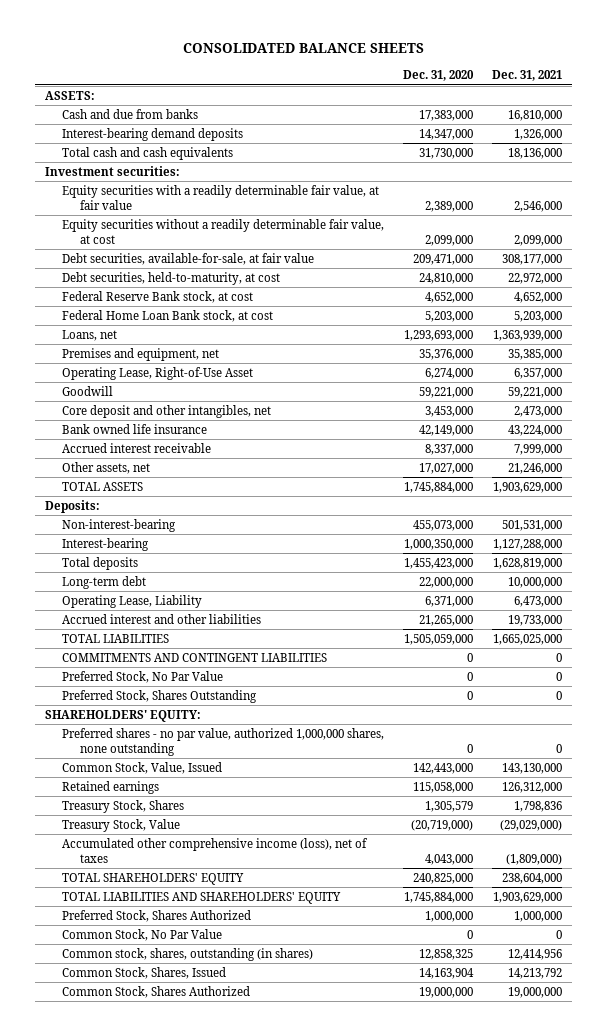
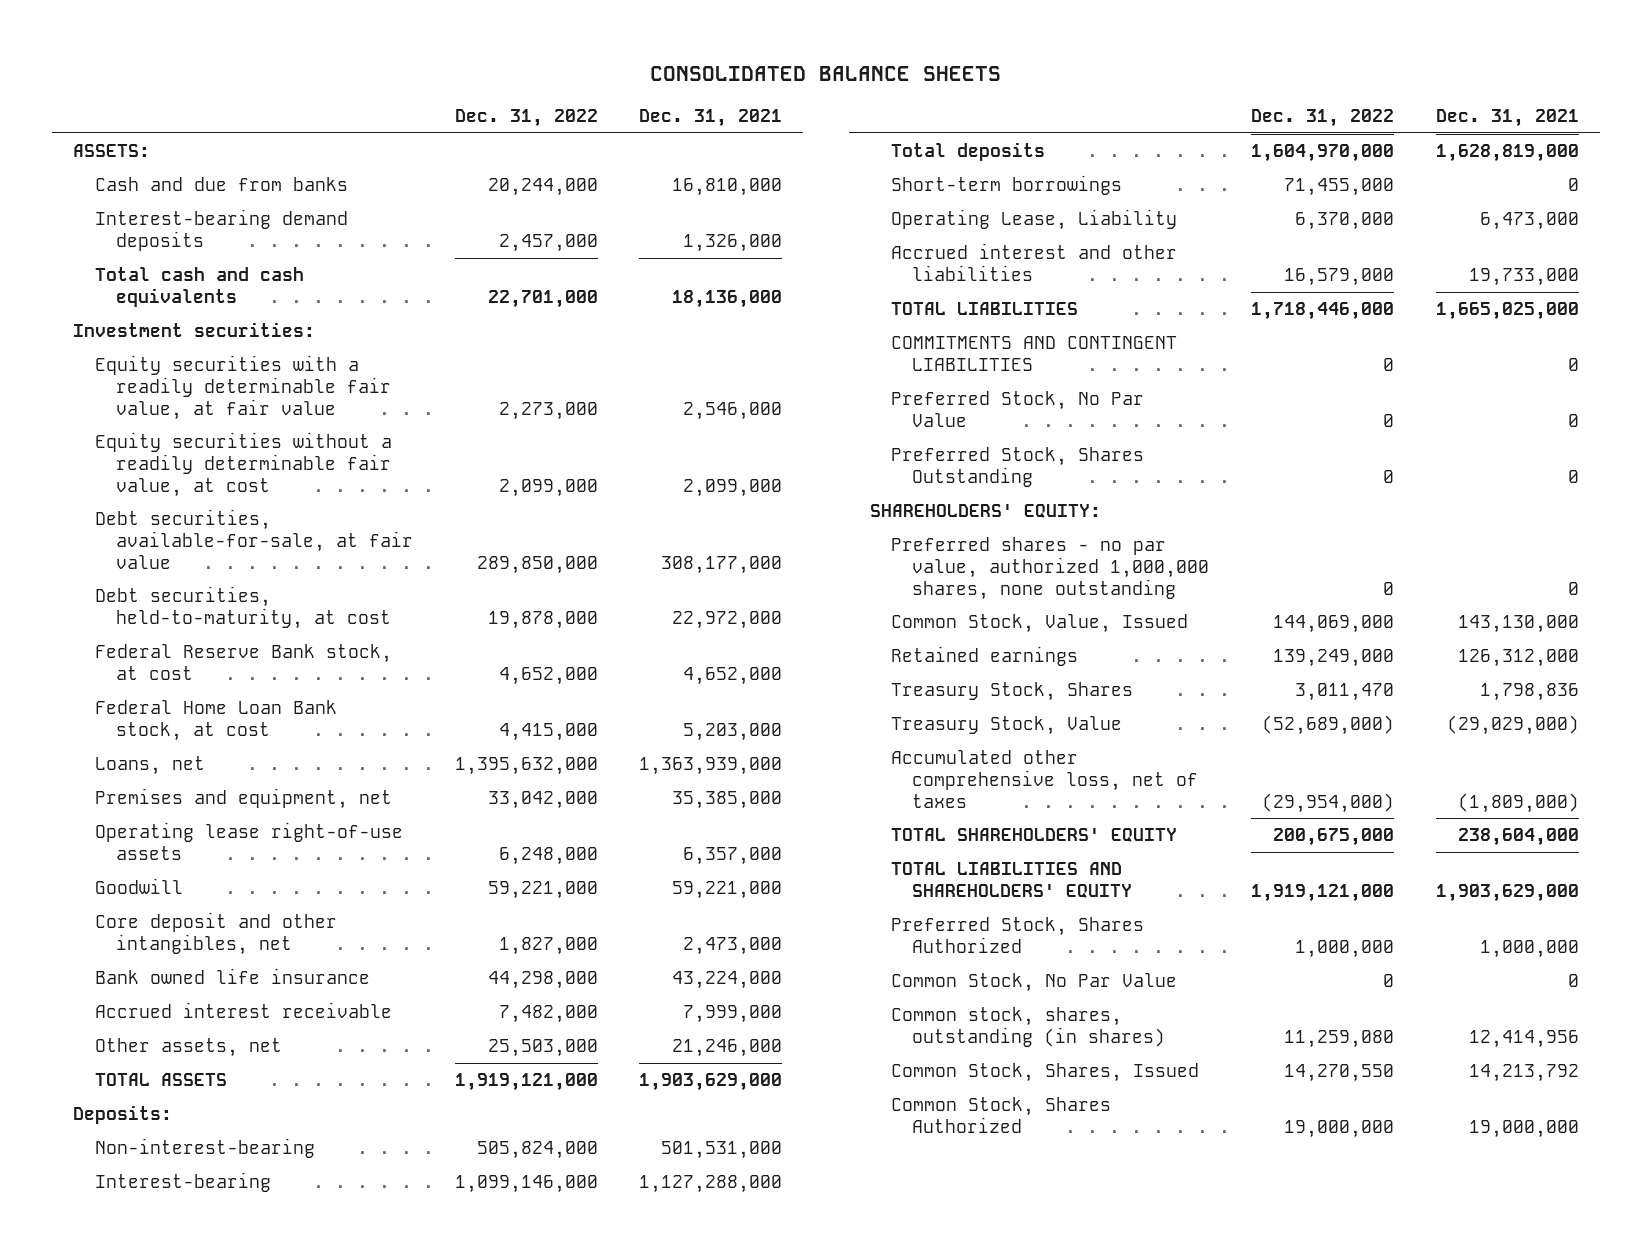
[403,70,475,82] Dec. 31, 2020 -> none
none -> [454,109,598,128] Dec. 31, 2022
[62,366,254,380] Operating Lease, Right-of-Use Asset -> [94,822,403,861] Operating lease right-of-use assets
[62,575,147,589] Long-term debt -> none
none -> [890,175,1122,196] Short-term borrowings
[62,837,369,863] Accumulated other comprehensive income (loss), net of taxes -> [890,750,1199,808] Accumulated other comprehensive loss, net of taxes

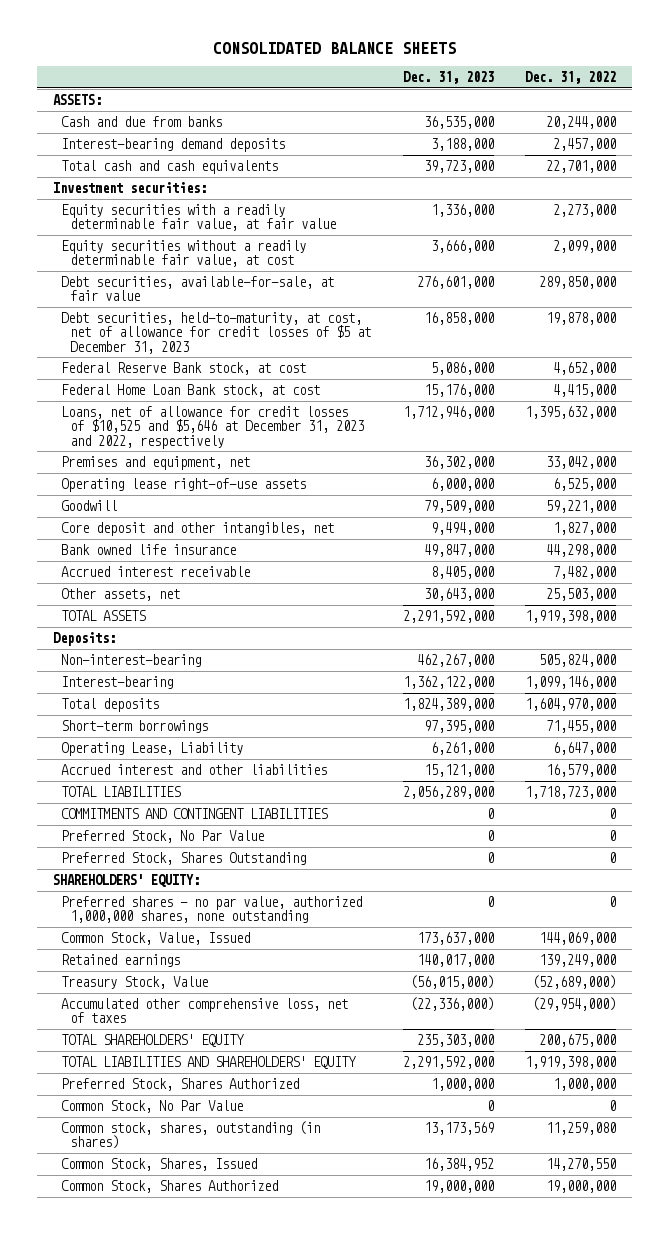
[639,109,783,128] Dec. 31, 2021 -> none
none -> [402,70,494,84] Dec. 31, 2023
[94,586,391,630] Debt securities, held-to-maturity, at cost -> [61,312,372,354] Debt securities, held-to-maturity, at cost, net of allowance for credit losses of $5 at December 31, 2023
[94,756,205,776] Loans, net -> [61,406,365,449] Loans, net of allowance for credit losses of $10,525 and $5,646 at December 31, 2023 and 2022, respectively
[498,847,598,866] 6,248,000 -> [553,478,617,492] 6,525,000
[454,1073,598,1092] 1,919,121,000 -> [525,610,617,624] 1,919,398,000
[1294,212,1394,231] 6,370,000 -> [553,742,617,756] 6,647,000
[1250,302,1394,321] 1,718,446,000 -> [525,786,617,800] 1,718,723,000
[890,682,1133,702] Treasury Stock, Shares -> none
[1250,884,1394,903] 1,919,121,000 -> [525,1056,617,1070] 1,919,398,000

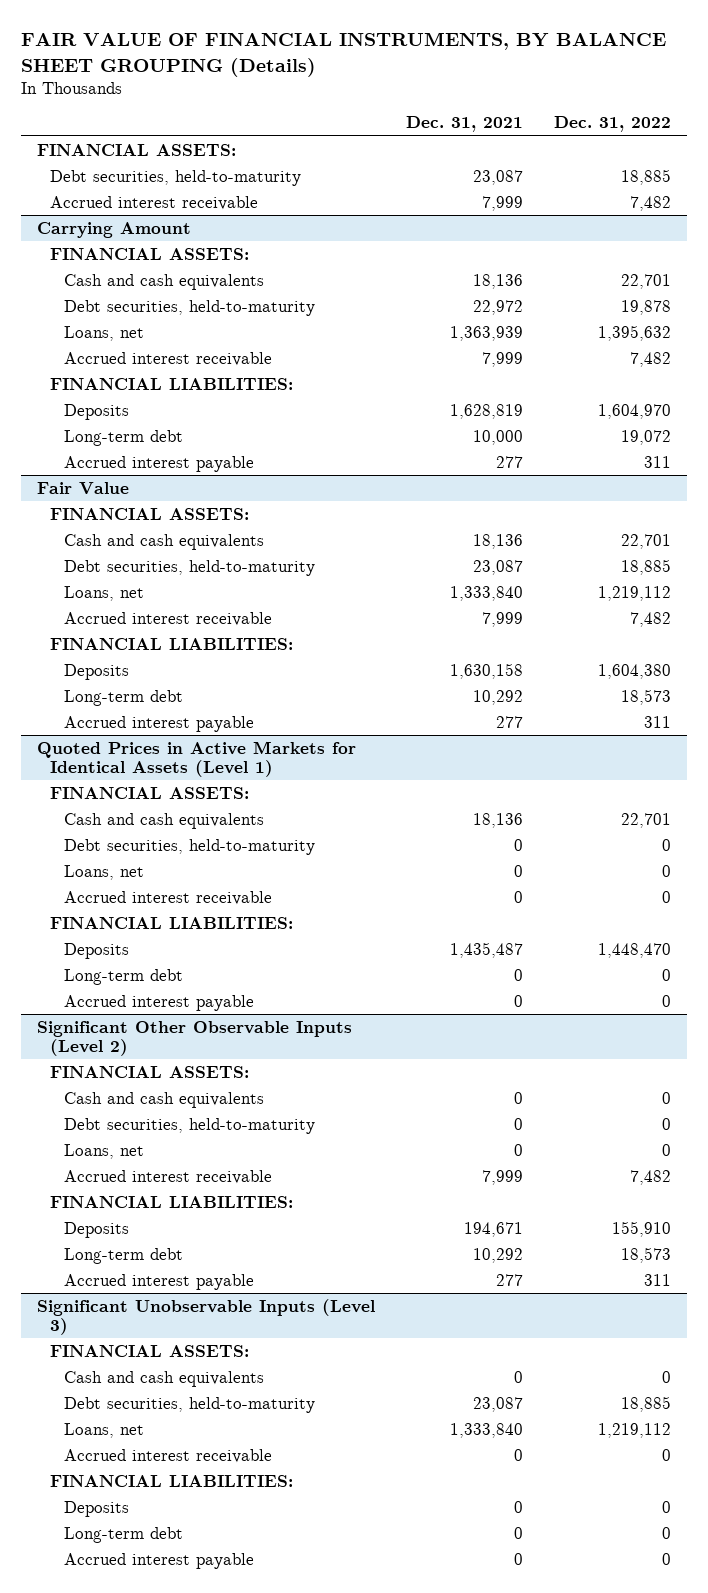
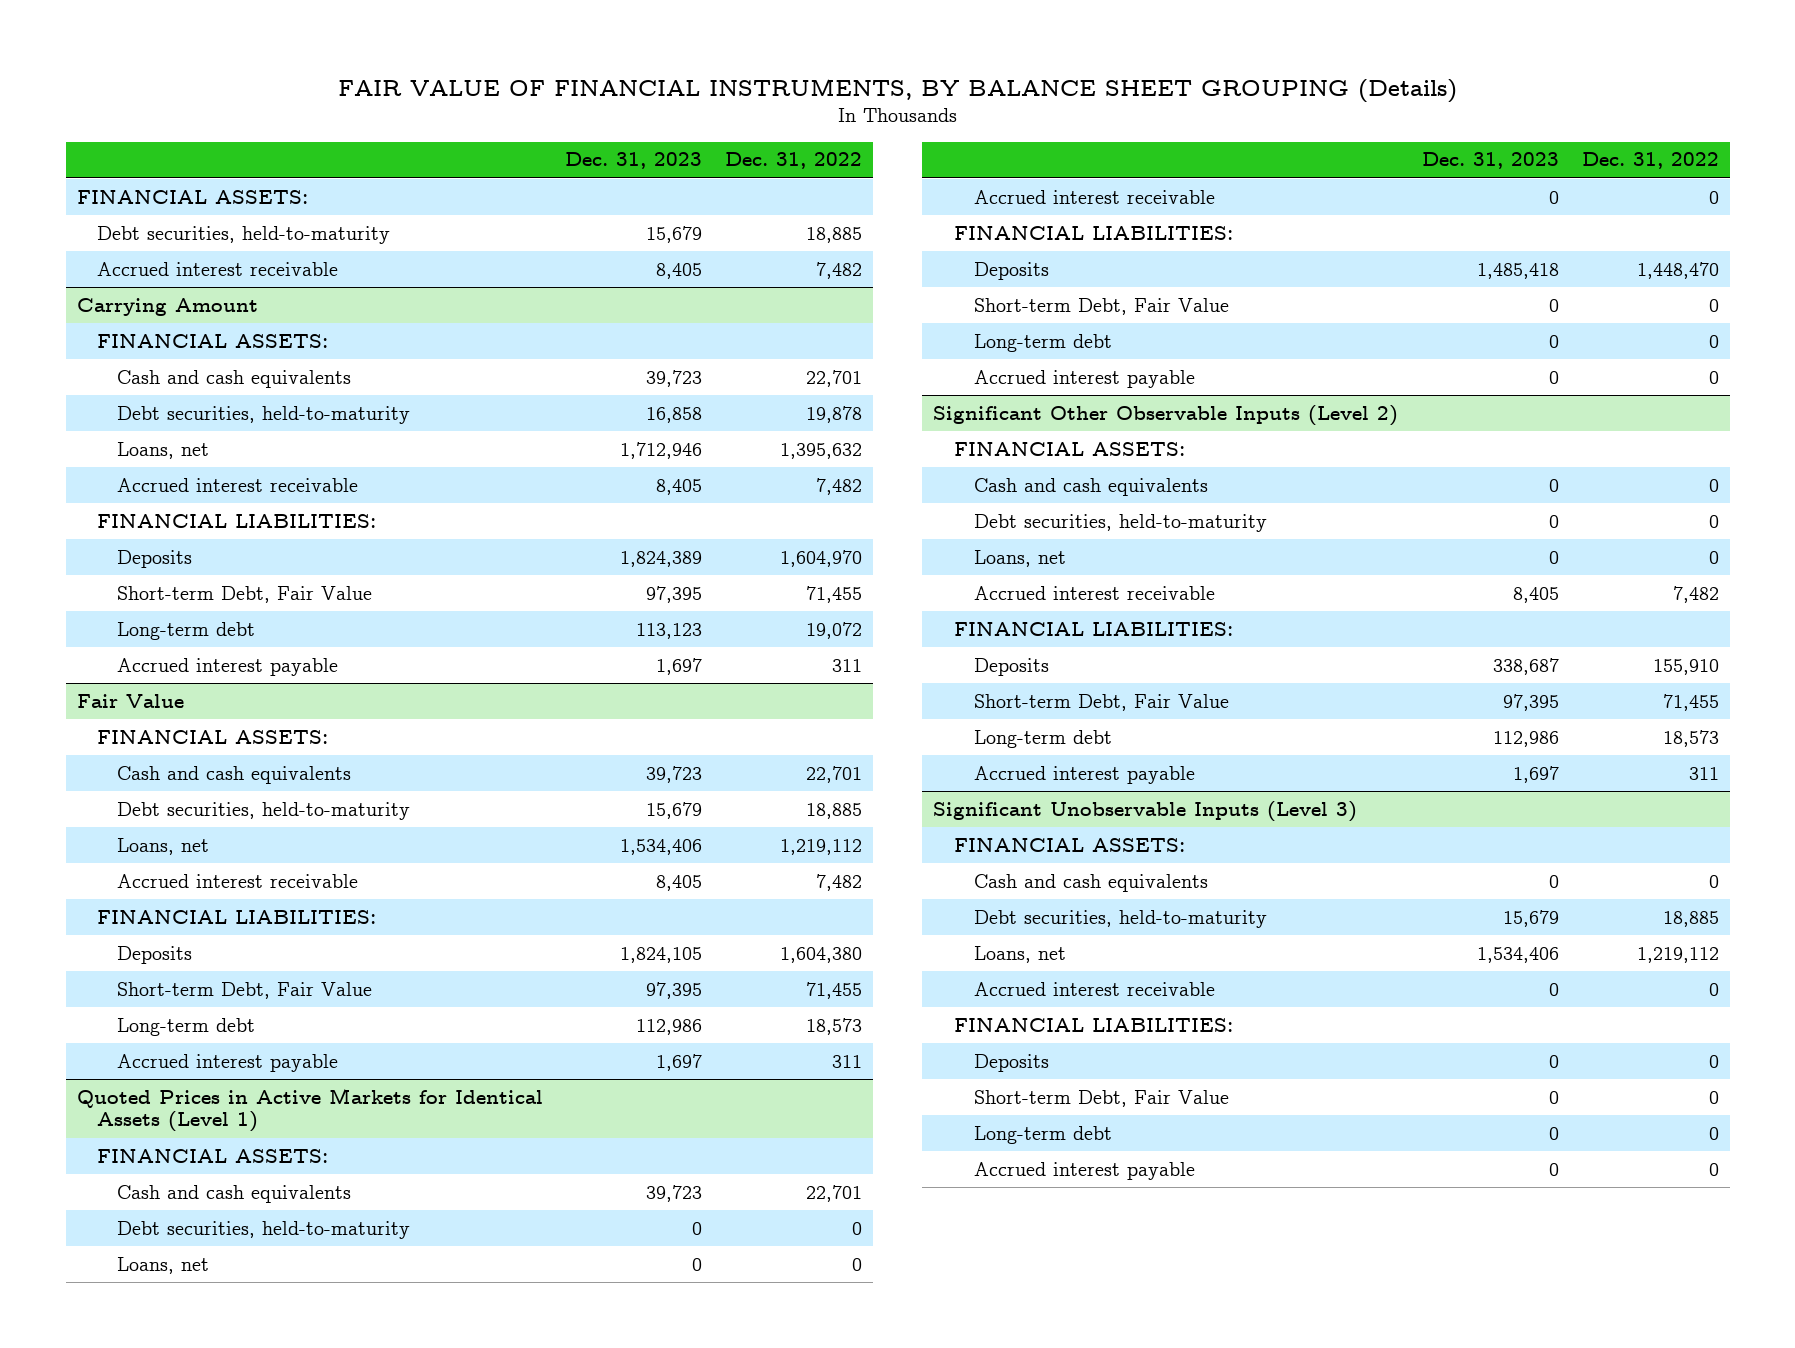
[405,116,523,133] Dec. 31, 2021 -> none
none -> [565,152,703,170] Dec. 31, 2023
none -> [117,585,373,603] Short-term Debt, Fair Value
none -> [117,981,373,999] Short-term Debt, Fair Value
none -> [973,297,1229,315] Short-term Debt, Fair Value
none -> [973,693,1229,711] Short-term Debt, Fair Value
none -> [973,1089,1229,1107] Short-term Debt, Fair Value

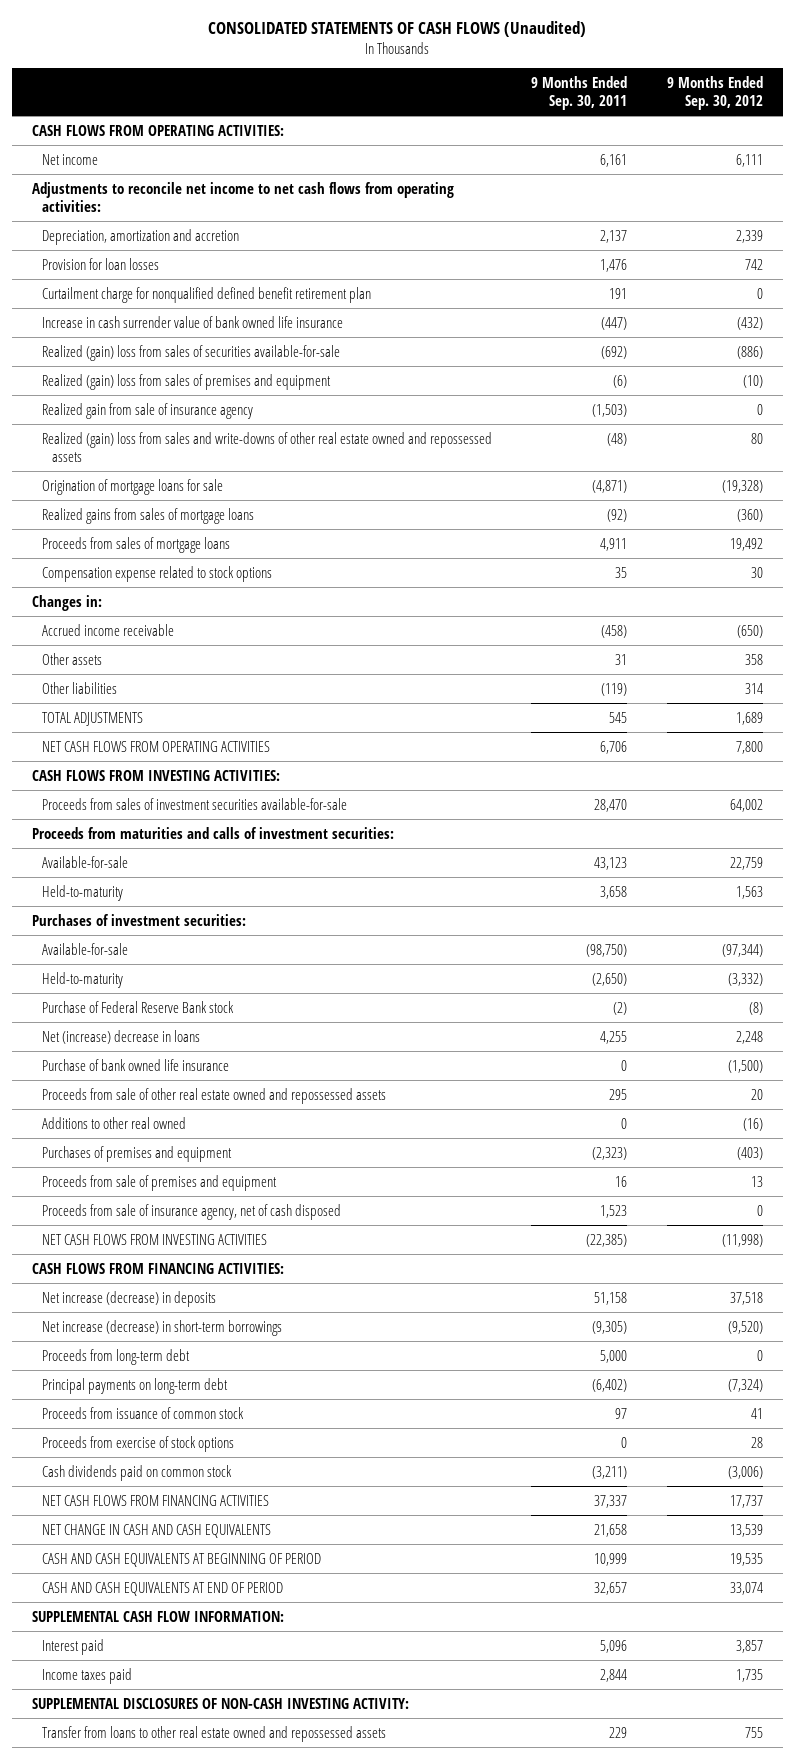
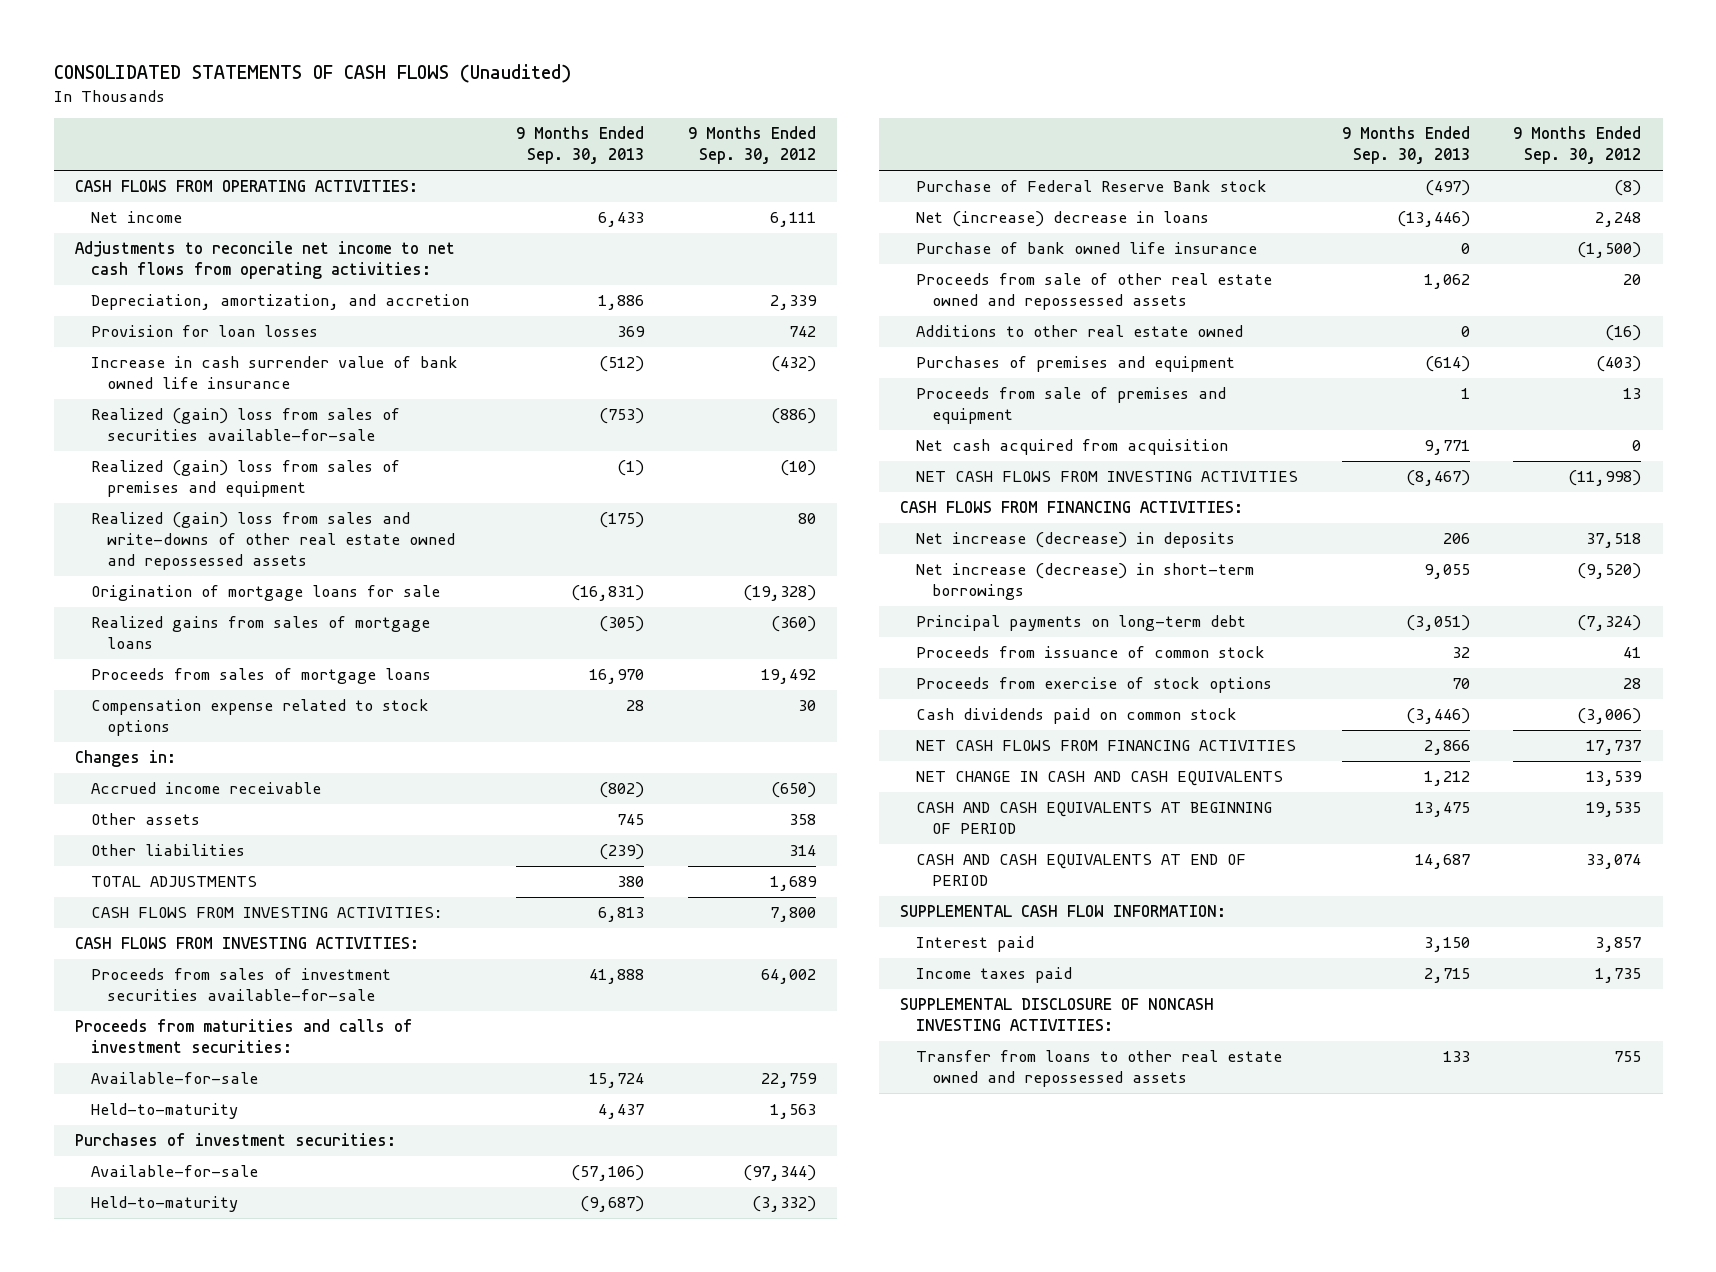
[531,75,628,110] 9 Months Ended Sep. 30, 2011 -> none
none -> [516,126,645,165] 9 Months Ended Sep. 30, 2013
[41,228,239,245] Depreciation, amortization and accretion -> [91,294,470,311] Depreciation, amortization, and accretion
[41,286,371,303] Curtailment charge for nonqualified defined benefit retirement plan -> none
[41,402,253,419] Realized gain from sale of insurance agency -> none
[41,740,270,752] NET CASH FLOWS FROM OPERATING ACTIVITIES -> [91,907,444,919] CASH FLOWS FROM INVESTING ACTIVITIES:
[41,1116,186,1129] Additions to other real owned -> [916,325,1244,338] Additions to other real estate owned
[41,1203,341,1220] Proceeds from sale of insurance agency, net of cash disposed -> none
none -> [916,439,1229,456] Net cash acquired from acquisition
[41,1348,190,1365] Proceeds from long-term debt -> none
[31,1697,409,1709] SUPPLEMENTAL DISCLOSURES OF NON-CASH INVESTING ACTIVITY: -> [900,998,1215,1032] SUPPLEMENTAL DISCLOSURE OF NONCASH INVESTING ACTIVITIES:

